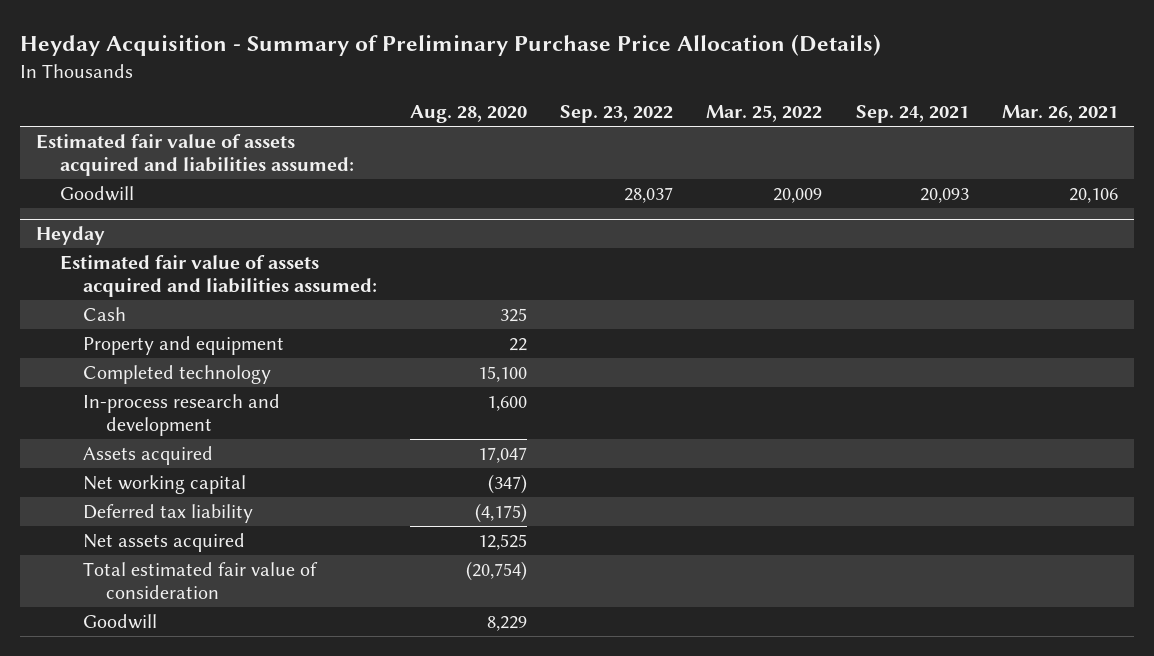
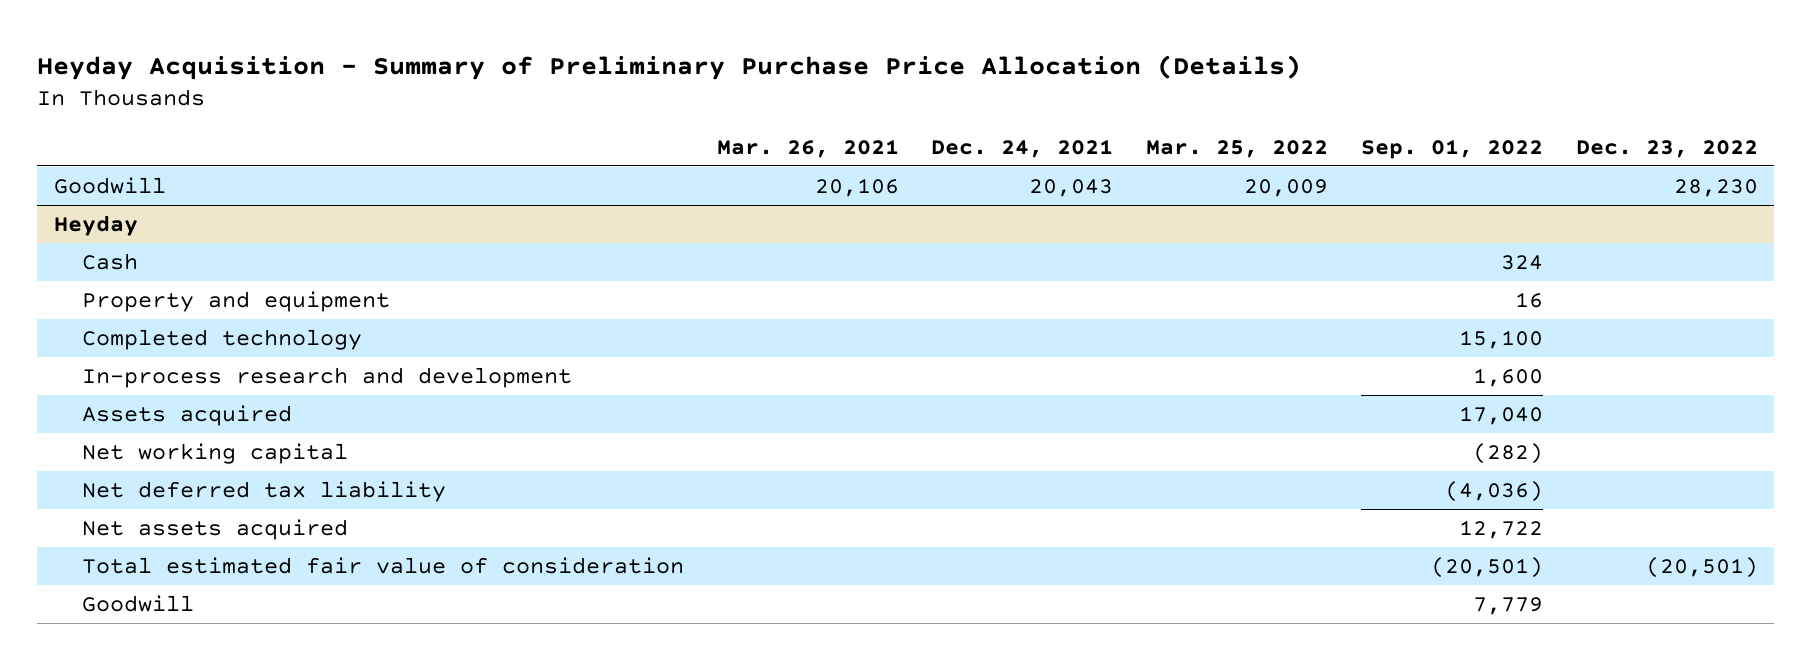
[410,105,528,124] Aug. 28, 2020 -> none
[560,105,674,124] Sep. 23, 2022 -> none
[855,105,969,124] Sep. 24, 2021 -> none
none -> [931,138,1114,158] Dec. 24, 2021
none -> [1360,138,1543,159] Sep. 01, 2022
none -> [1575,139,1758,158] Dec. 23, 2022
[36,133,354,177] Estimated fair value of assets acquired and liabilities assumed: -> none
[59,254,377,298] Estimated fair value of assets acquired and liabilities assumed: -> none
[82,503,253,523] Deferred tax liability -> [81,480,446,502] Net deferred tax liability

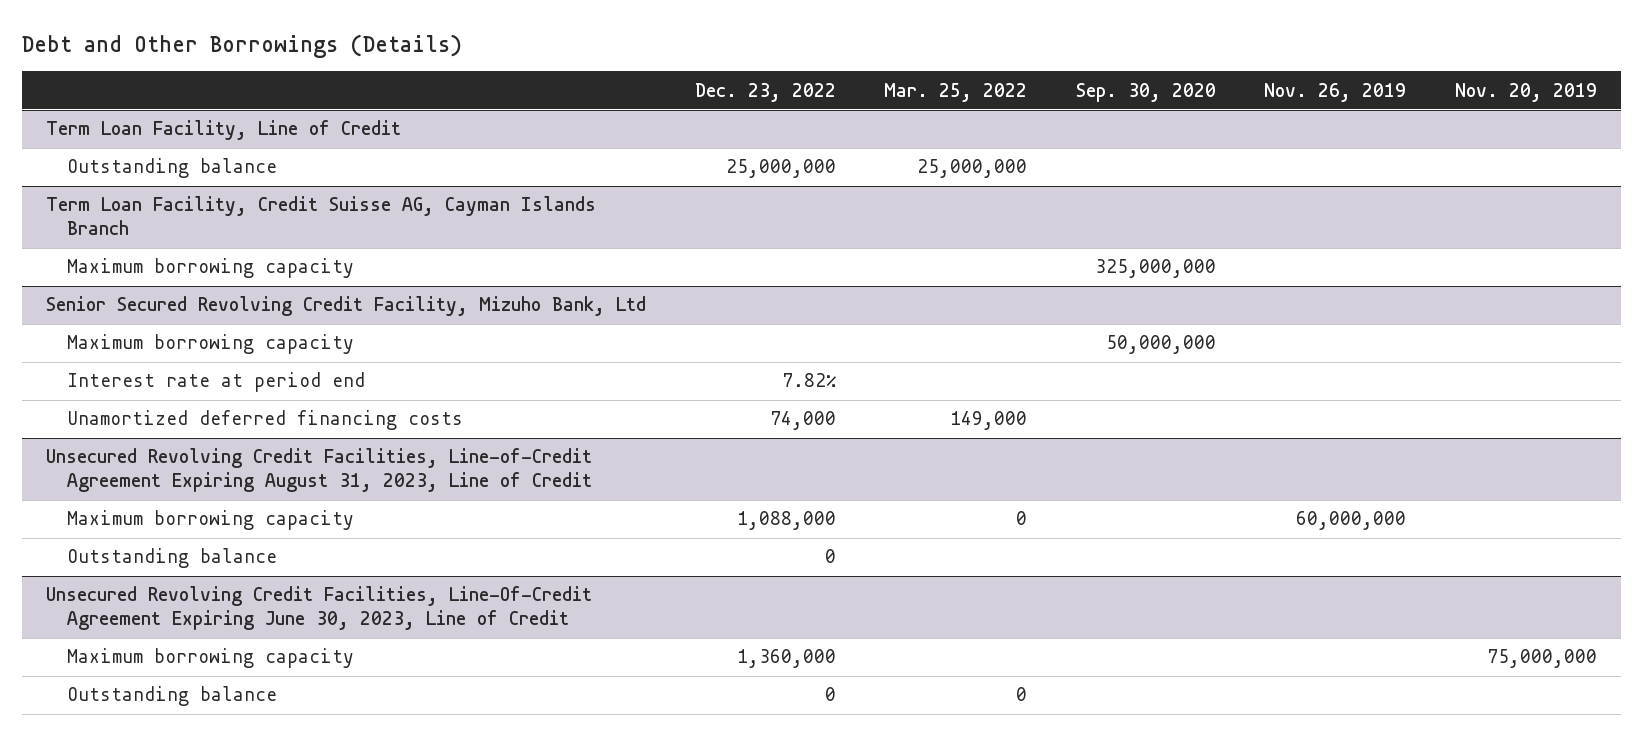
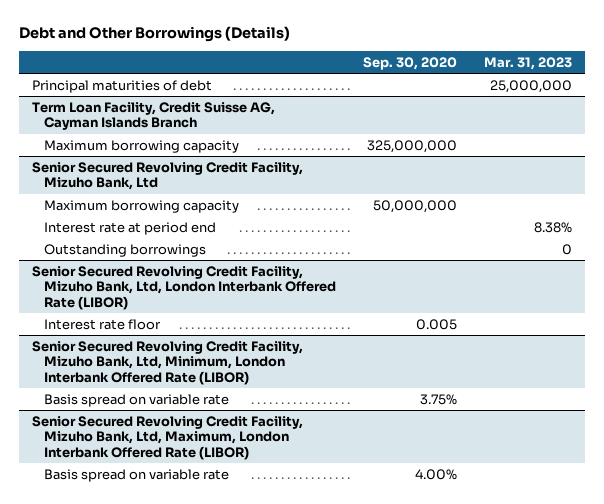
[694,82,836,102] Dec. 23, 2022 -> none
[884,82,1028,102] Mar. 25, 2022 -> none
[1264,82,1407,102] Nov. 26, 2019 -> none
[1454,82,1597,102] Nov. 20, 2019 -> none
none -> [483,56,572,70] Mar. 31, 2023
[46,120,402,141] Term Loan Facility, Line of Credit -> none
[67,158,278,179] Outstanding balance -> none
none -> [31,79,212,93] Principal maturities of debt
[67,410,464,431] Unamortized deferred financing costs -> none
[46,448,593,493] Unsecured Revolving Credit Facilities, Line-of-Credit Agreement Expiring August 31, 2023, Line of Credit -> none
[67,510,355,531] Maximum borrowing capacity -> none
[67,548,278,569] Outstanding balance -> none
[46,586,593,631] Unsecured Revolving Credit Facilities, Line-Of-Credit Agreement Expiring June 30, 2023, Line of Credit -> none
[67,648,355,669] Maximum borrowing capacity -> none
[67,686,278,707] Outstanding balance -> none
none -> [44,243,207,257] Outstanding borrowings
none -> [31,265,337,310] Senior Secured Revolving Credit Facility, Mizuho Bank, Ltd, London Interbank Offered Rate (LIBOR)
none -> [44,318,162,330] Interest rate floor
none -> [31,340,303,385] Senior Secured Revolving Credit Facility, Mizuho Bank, Ltd, Minimum, London Interbank Offered Rate (LIBOR)
none -> [44,393,230,407] Basis spread on variable rate
none -> [31,415,303,460] Senior Secured Revolving Credit Facility, Mizuho Bank, Ltd, Maximum, London Interbank Offered Rate (LIBOR)
none -> [44,468,230,482] Basis spread on variable rate

